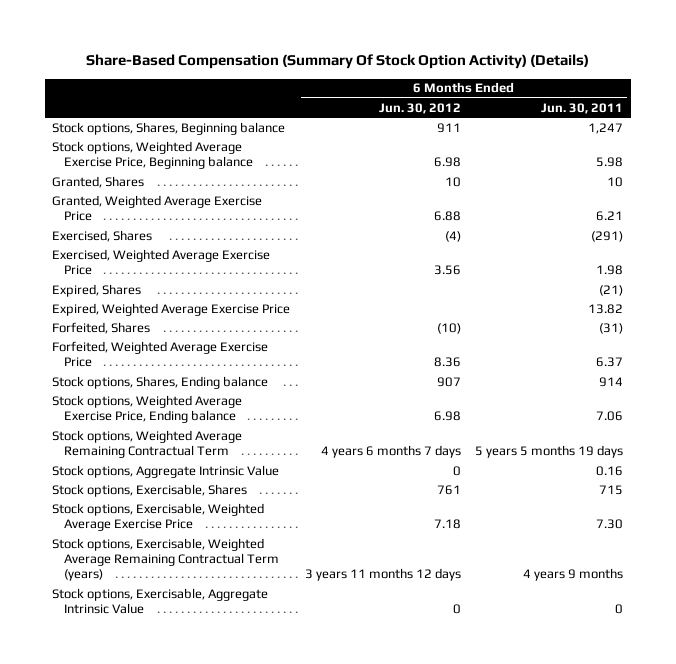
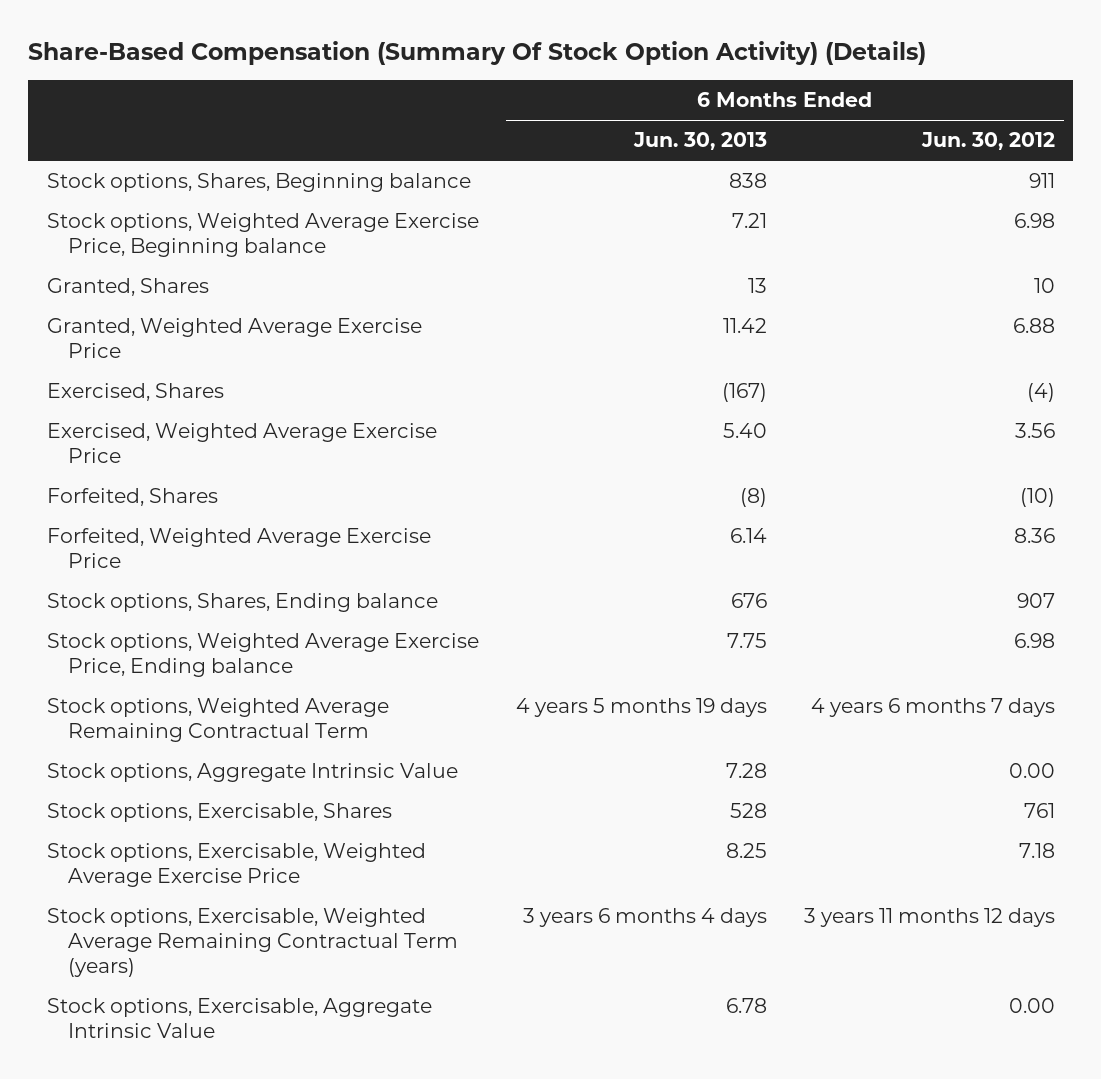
[541,102,624,114] Jun. 30, 2011 -> none
none -> [632,132,767,151] Jun. 30, 2013
[52,283,142,297] Expired, Shares -> none
[52,302,291,316] Expired, Weighted Average Exercise Price -> none
[452,465,461,476] 0 -> [1008,763,1055,779] 0.00
[452,604,461,615] 0 -> [1008,998,1055,1014] 0.00

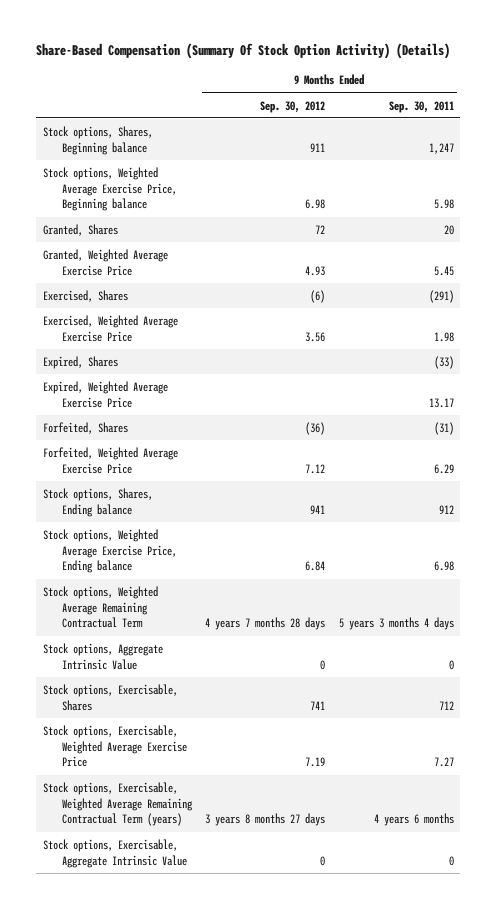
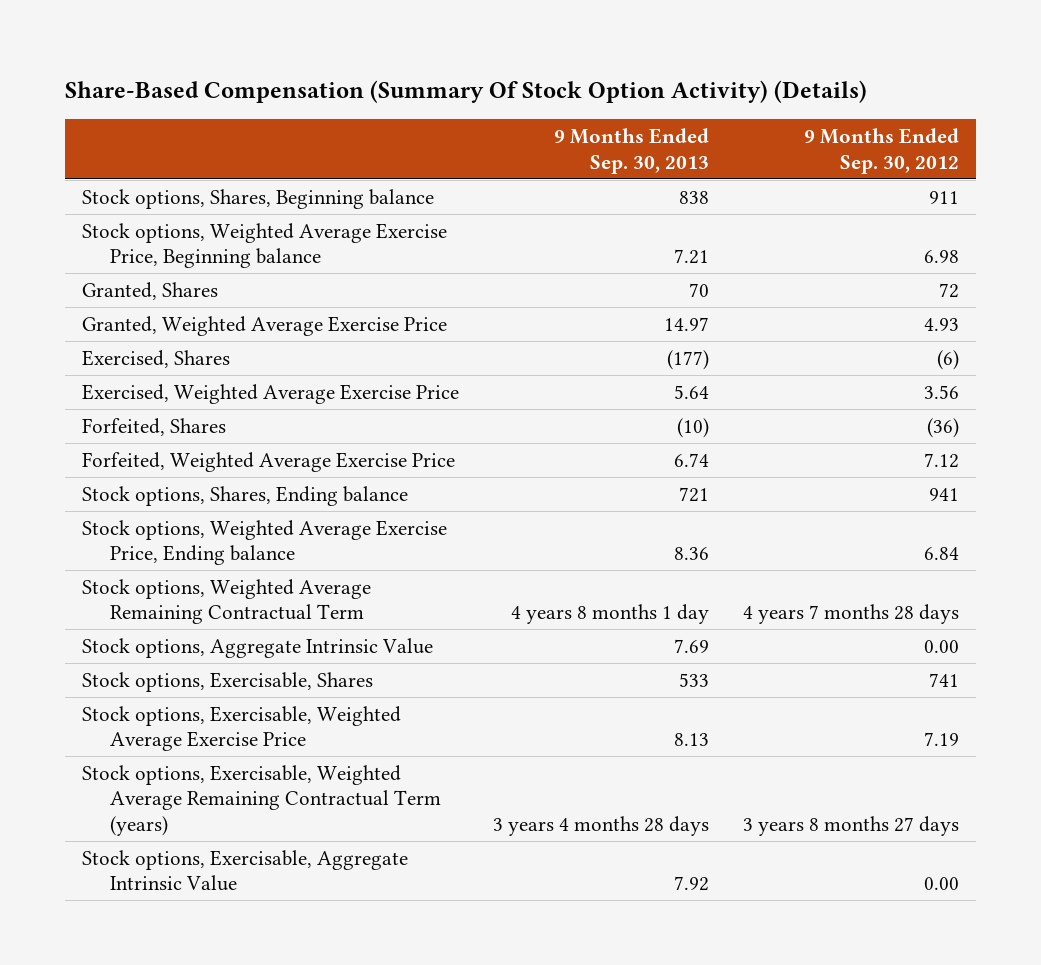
[388,100,454,113] Sep. 30, 2011 -> none
none -> [554,127,710,174] 9 Months Ended Sep. 30, 2013
[43,355,119,369] Expired, Shares -> none
[43,380,169,408] Expired, Weighted Average Exercise Price -> none
[320,659,326,670] 0 -> [923,639,959,653] 0.00
[320,855,326,866] 0 -> [923,877,959,891] 0.00

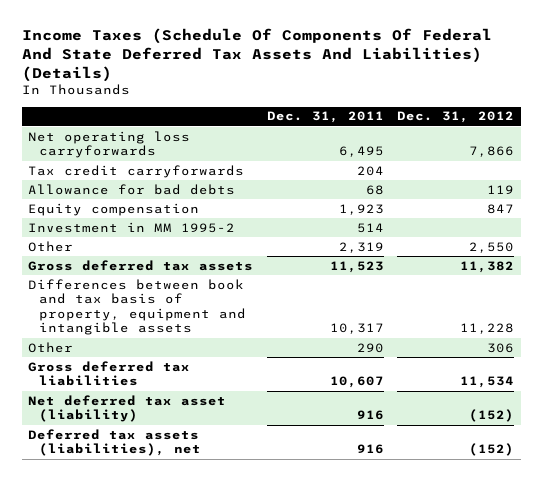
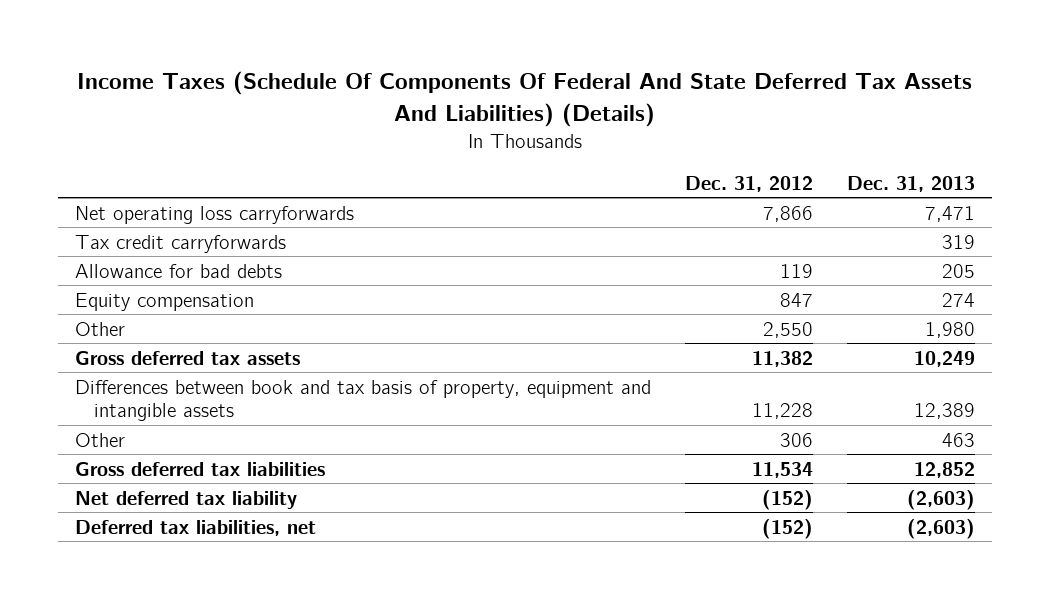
[266,111,384,124] Dec. 31, 2011 -> none
none -> [847,175,976,192] Dec. 31, 2013
[28,221,236,233] Investment in MM 1995-2 -> none
[28,394,227,423] Net deferred tax asset (liability) -> [74,490,297,509] Net deferred tax liability
[28,428,201,457] Deferred tax assets (liabilities), net -> [74,519,316,536] Deferred tax liabilities, net

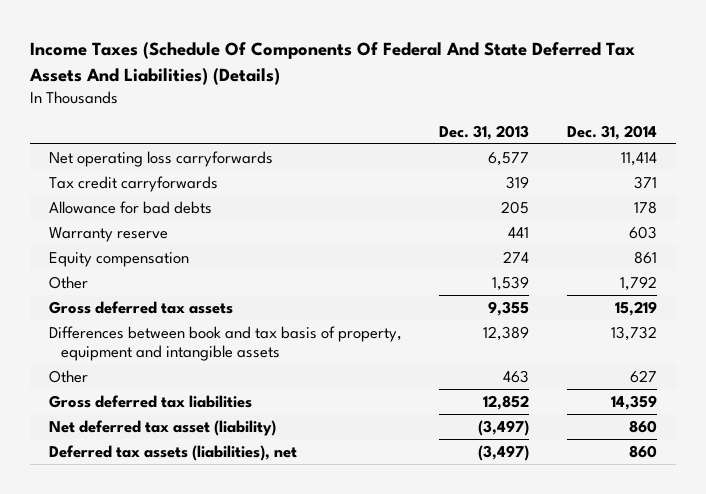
[685,175,814,192] Dec. 31, 2012 -> none
none -> [566,124,657,140] Dec. 31, 2014
[925,205,976,222] 7,471 -> [488,151,530,166] 6,577
none -> [48,226,168,242] Warranty reserve
[925,321,976,338] 1,980 -> [492,275,530,291] 1,539
[914,350,976,367] 10,249 -> [488,300,530,316] 9,355
[74,490,297,509] Net deferred tax liability -> [48,419,276,436] Net deferred tax asset (liability)
[907,489,976,510] (2,603) -> [478,419,530,436] (3,497)
[74,519,316,536] Deferred tax liabilities, net -> [48,444,297,461] Deferred tax assets (liabilities), net
[907,518,976,539] (2,603) -> [478,444,530,461] (3,497)

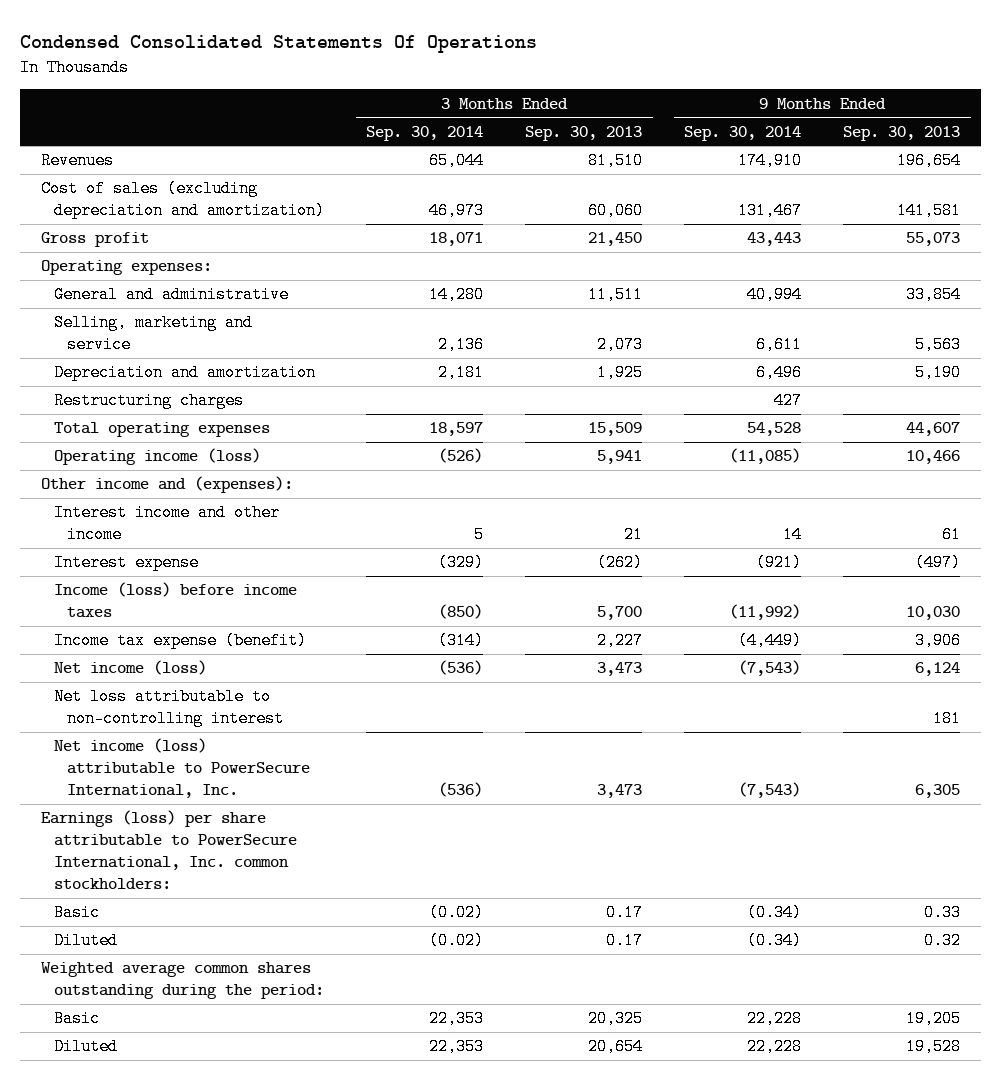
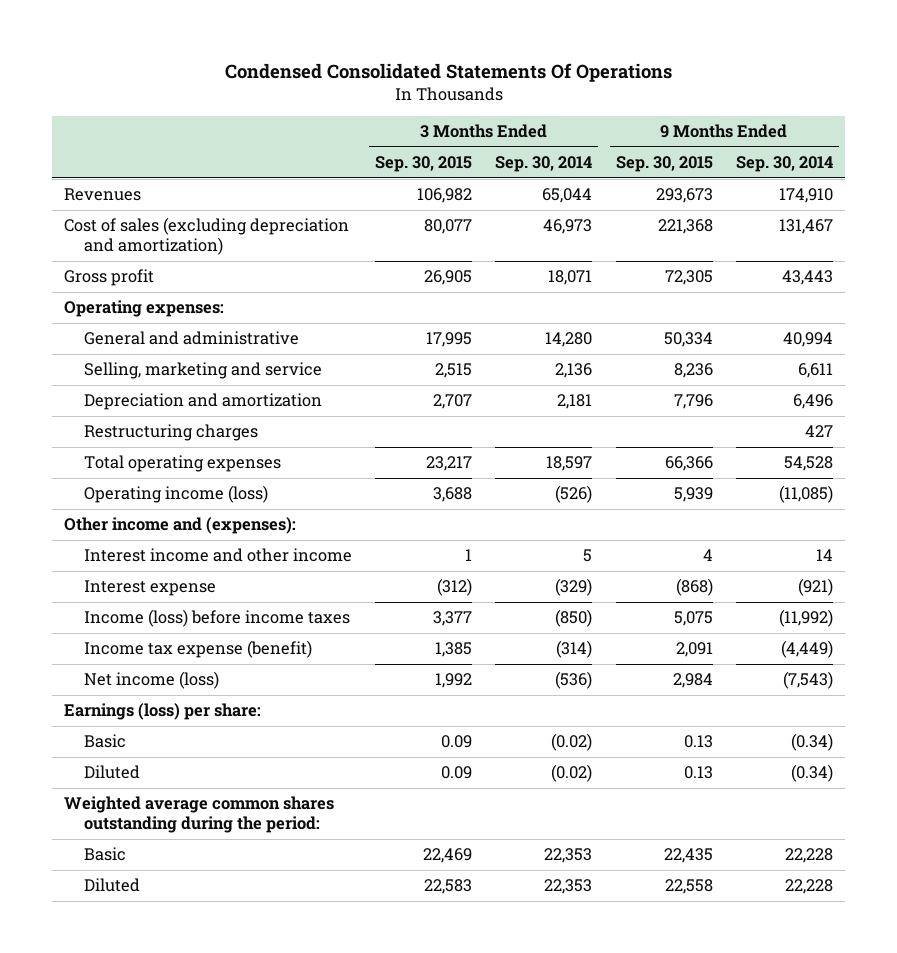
[525,125,643,141] Sep. 30, 2013 -> none
[843,125,961,141] Sep. 30, 2013 -> none
none -> [374,155,472,172] Sep. 30, 2015
none -> [615,155,713,172] Sep. 30, 2015
[54,688,284,728] Net loss attributable to non-controlling interest -> none
[54,738,310,799] Net income (loss) attributable to PowerSecure International, Inc. -> none
[41,810,298,890] Earnings (loss) per share attributable to PowerSecure International, Inc. common stockholders: -> [64,703,262,721] Earnings (loss) per share:

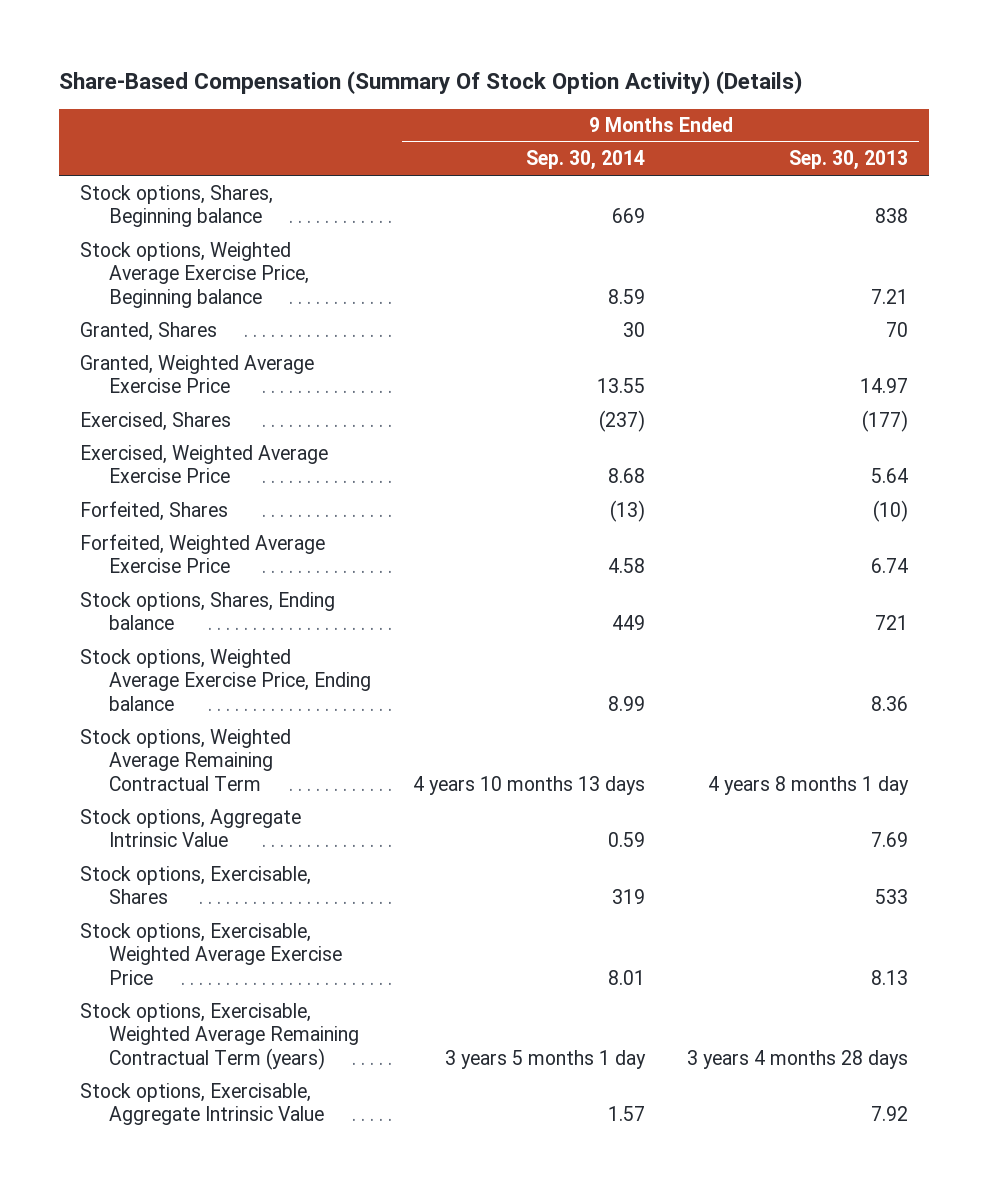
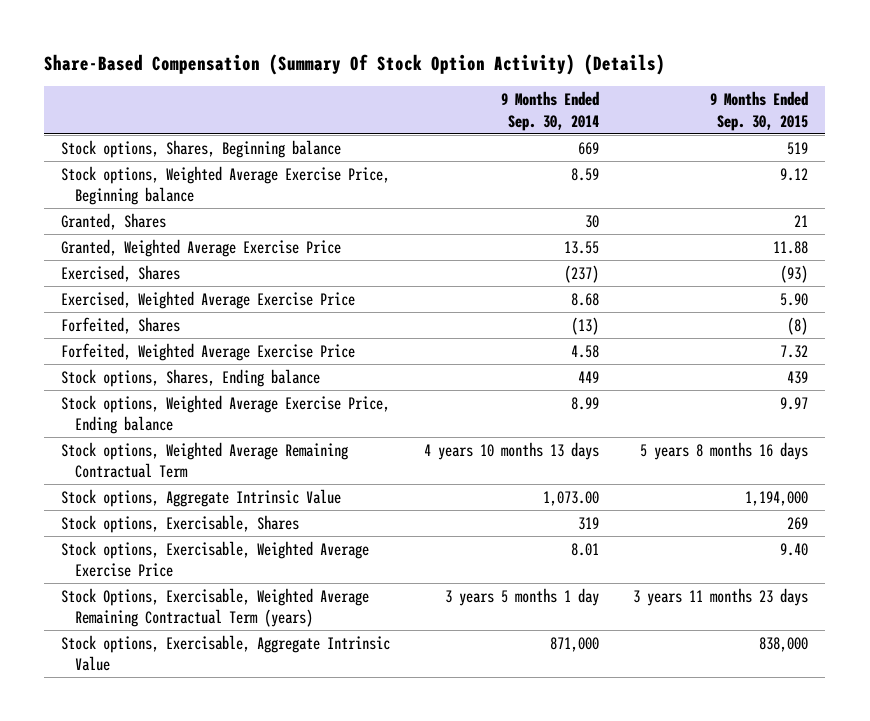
[789,150,909,171] Sep. 30, 2013 -> none
none -> [710,91,809,131] 9 Months Ended Sep. 30, 2015
[607,832,645,848] 0.59 -> [543,490,600,506] 1,073.00
[79,1002,359,1070] Stock options, Exercisable, Weighted Average Remaining Contractual Term (years) -> [61,587,370,628] Stock Options, Exercisable, Weighted Average Remaining Contractual Term (years)
[607,1106,645,1122] 1.57 -> [550,636,600,652] 871,000

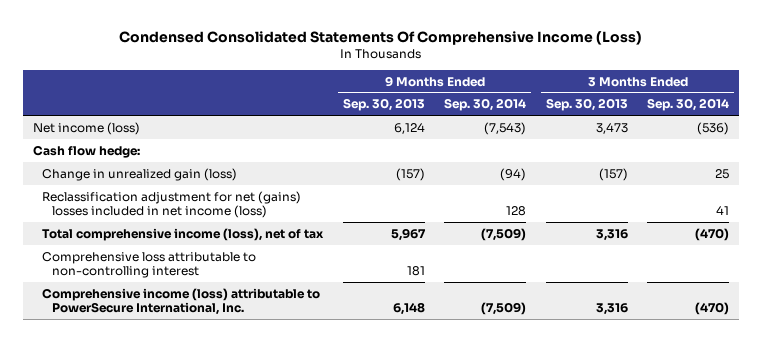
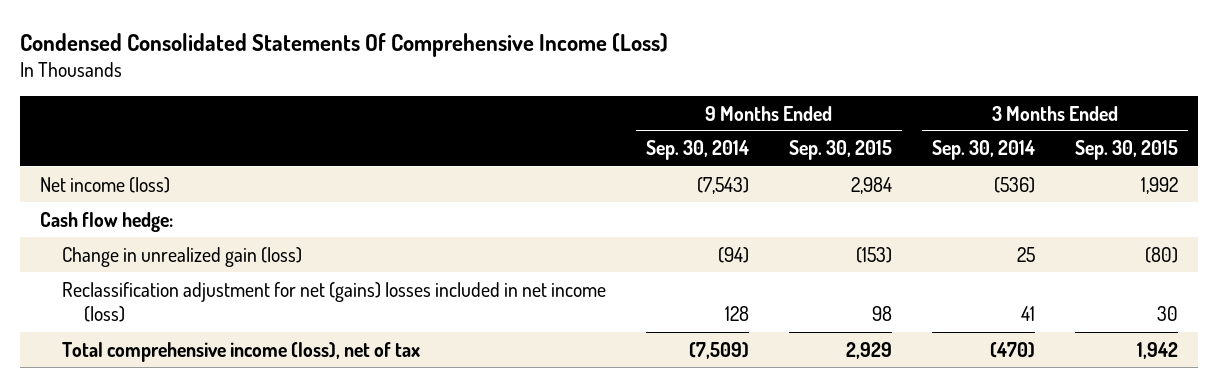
[342,98,425,112] Sep. 30, 2013 -> none
[545,98,628,112] Sep. 30, 2013 -> none
none -> [789,140,893,161] Sep. 30, 2015
none -> [1074,140,1178,161] Sep. 30, 2015
[42,251,257,279] Comprehensive loss attributable to non-controlling interest -> none
[42,287,321,316] Comprehensive income (loss) attributable to PowerSecure International, Inc. -> none

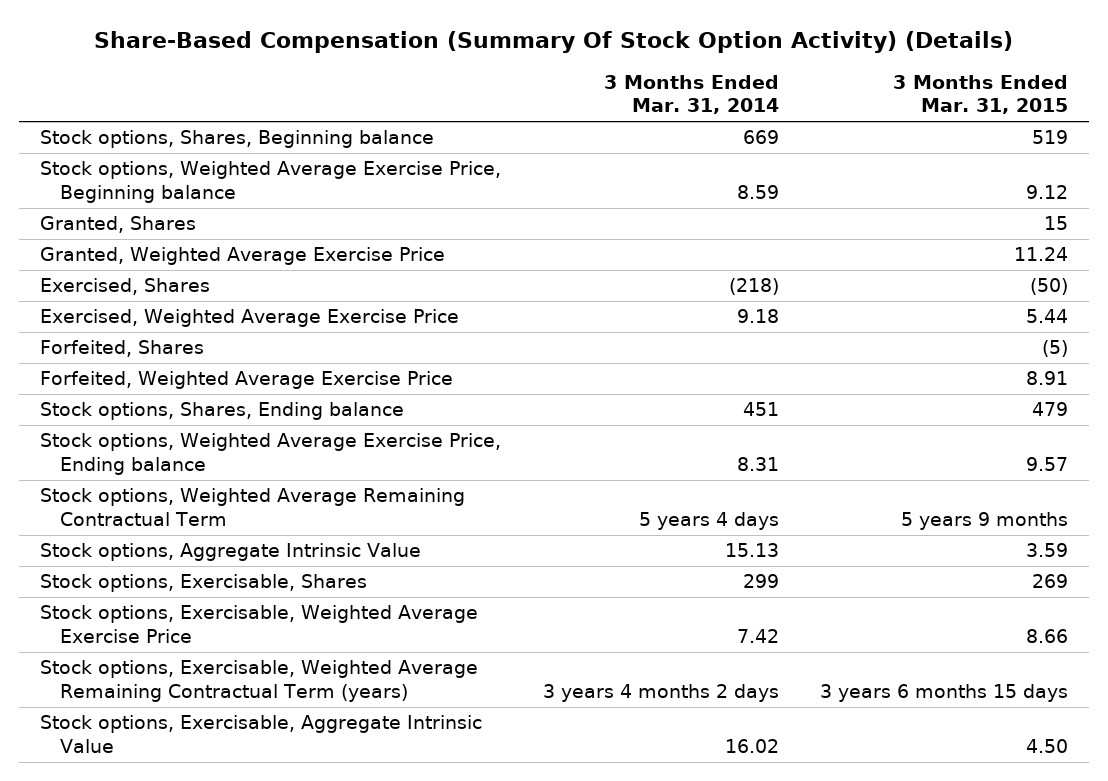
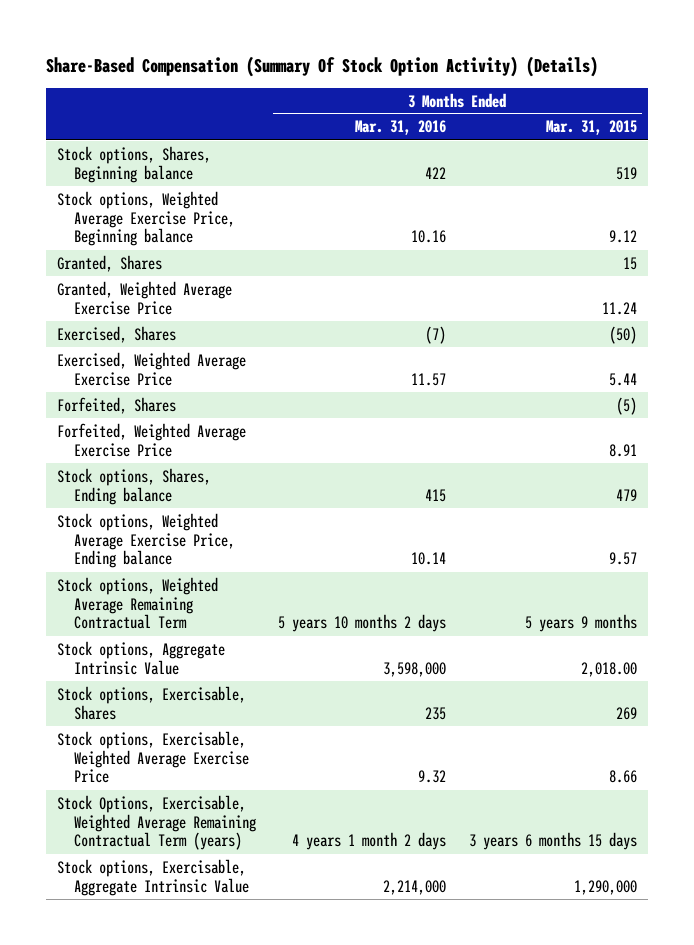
[603,74,779,115] 3 Months Ended Mar. 31, 2014 -> none
none -> [355,120,447,136] Mar. 31, 2016
[1026,543,1069,558] 3.59 -> [580,661,637,677] 2,018.00
[39,660,478,703] Stock options, Exercisable, Weighted Average Remaining Contractual Term (years) -> [57,794,257,851] Stock Options, Exercisable, Weighted Average Remaining Contractual Term (years)
[1026,739,1069,754] 4.50 -> [573,879,637,895] 1,290,000

